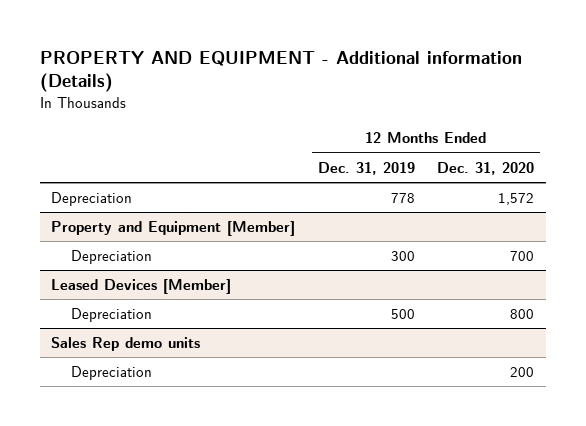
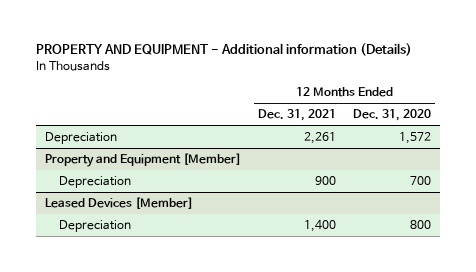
[317,161,415,175] Dec. 31, 2019 -> none
none -> [258,109,337,122] Dec. 31, 2021
[51,337,201,352] Sales Rep demo units -> none
[70,366,152,381] Depreciation -> none

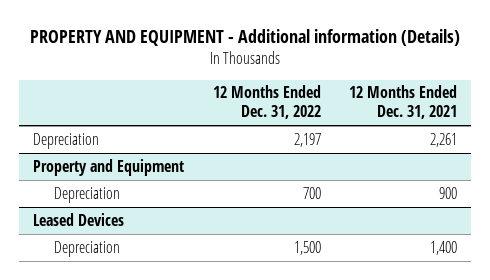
[353,109,432,122] Dec. 31, 2020 -> none
none -> [212,85,321,120] 12 Months Ended Dec. 31, 2022
[44,153,241,168] Property and Equipment [Member] -> [33,158,185,176] Property and Equipment
[44,197,193,210] Leased Devices [Member] -> [33,212,125,226] Leased Devices

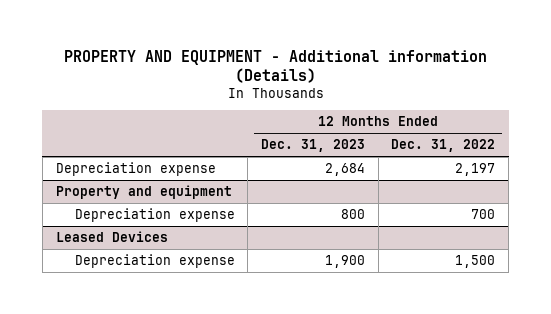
[349,85,458,120] 12 Months Ended Dec. 31, 2021 -> none
none -> [261,139,366,153] Dec. 31, 2023
[33,132,100,149] Depreciation -> [55,162,216,177] Depreciation expense
[33,158,185,176] Property and Equipment -> [55,185,232,200] Property and equipment
[53,186,120,203] Depreciation -> [74,208,235,223] Depreciation expense
[53,240,120,257] Depreciation -> [74,254,235,269] Depreciation expense

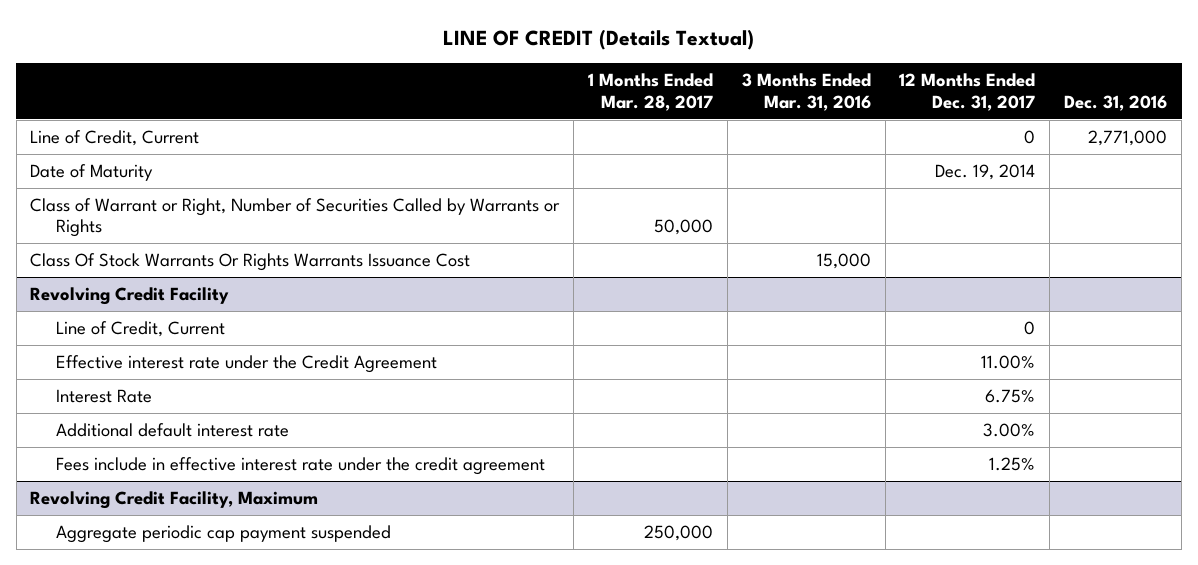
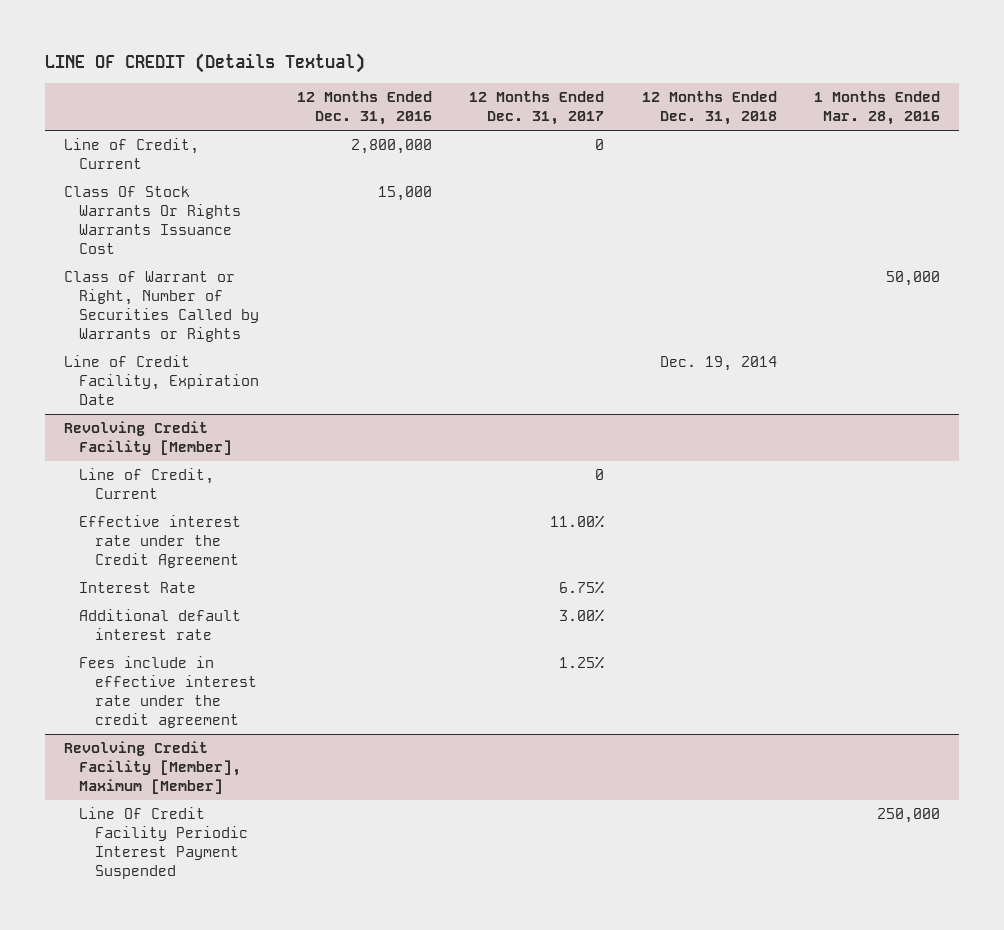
[588,73,714,111] 1 Months Ended Mar. 28, 2017 -> none
[741,73,871,111] 3 Months Ended Mar. 31, 2016 -> none
[1064,94,1168,111] Dec. 31, 2016 -> none
none -> [296,91,432,126] 12 Months Ended Dec. 31, 2016
none -> [641,91,777,126] 12 Months Ended Dec. 31, 2018
none -> [813,91,940,126] 1 Months Ended Mar. 28, 2016
[30,164,154,182] Date of Maturity -> none
[30,198,561,238] Class of Warrant or Right, Number of Securities Called by Warrants or Rights -> [63,271,260,343] Class of Warrant or Right, Number of Securities Called by Warrants or Rights
none -> [63,355,260,406] Line of Credit Facility, Expiration Date
[30,287,230,306] Revolving Credit Facility -> [63,421,233,456] Revolving Credit Facility [Member]
[30,491,319,510] Revolving Credit Facility, Maximum -> [63,741,242,795] Revolving Credit Facility [Member], Maximum [Member]
[55,525,391,544] Aggregate periodic cap payment suspended -> [79,807,248,880] Line Of Credit Facility Periodic Interest Payment Suspended

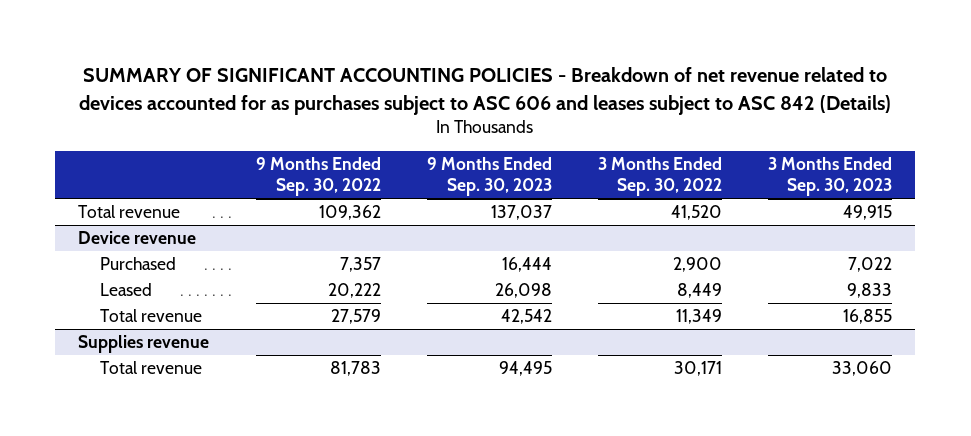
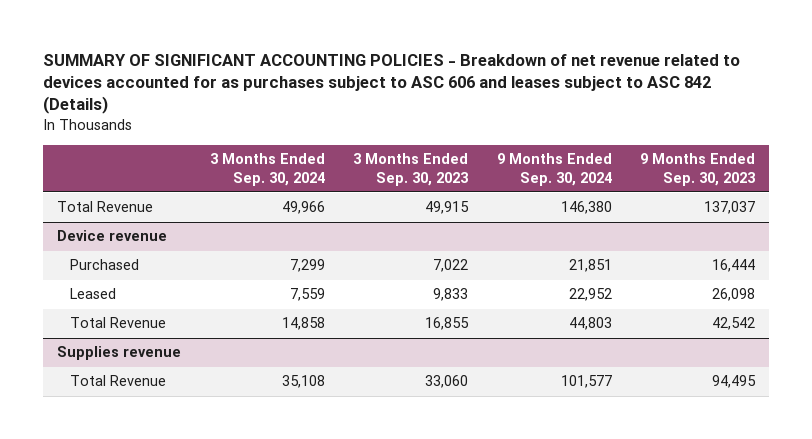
[255,156,381,197] 9 Months Ended Sep. 30, 2022 -> none
[598,156,723,197] 3 Months Ended Sep. 30, 2022 -> none
none -> [209,153,325,186] 3 Months Ended Sep. 30, 2024
none -> [496,153,612,186] 9 Months Ended Sep. 30, 2024
[78,205,181,219] Total revenue -> [57,201,154,213] Total Revenue
[100,309,203,323] Total revenue -> [70,317,167,329] Total Revenue
[100,361,203,375] Total revenue -> [70,375,167,387] Total Revenue

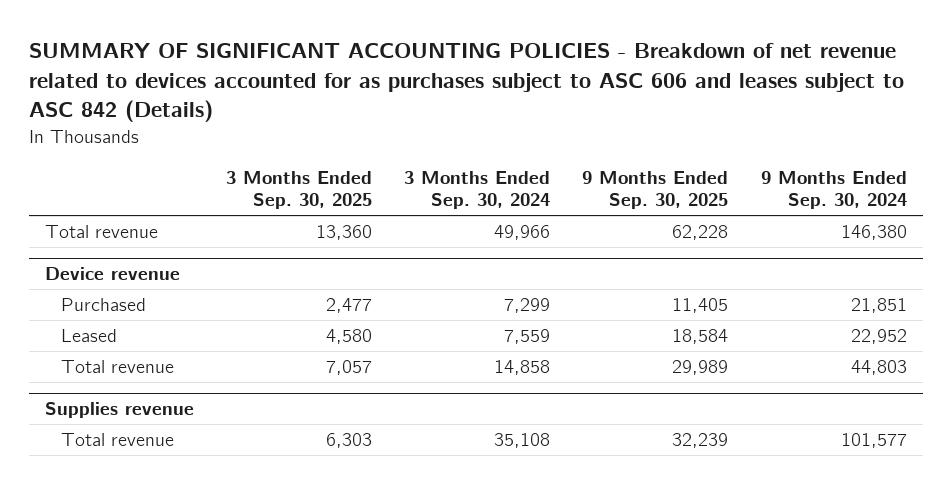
[353,153,469,186] 3 Months Ended Sep. 30, 2023 -> none
[640,153,756,186] 9 Months Ended Sep. 30, 2023 -> none
none -> [226,170,373,210] 3 Months Ended Sep. 30, 2025
none -> [582,170,729,210] 9 Months Ended Sep. 30, 2025
[57,201,154,213] Total Revenue -> [45,225,159,239] Total revenue
[70,317,167,329] Total Revenue -> [61,360,175,374] Total revenue
[70,375,167,387] Total Revenue -> [61,433,175,447] Total revenue

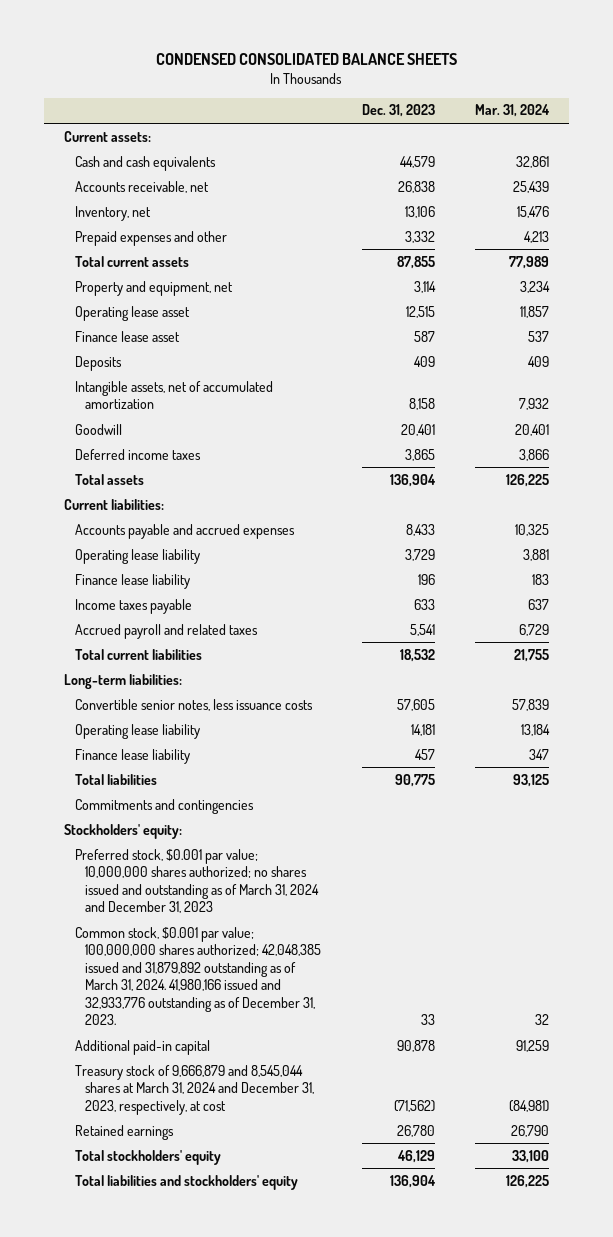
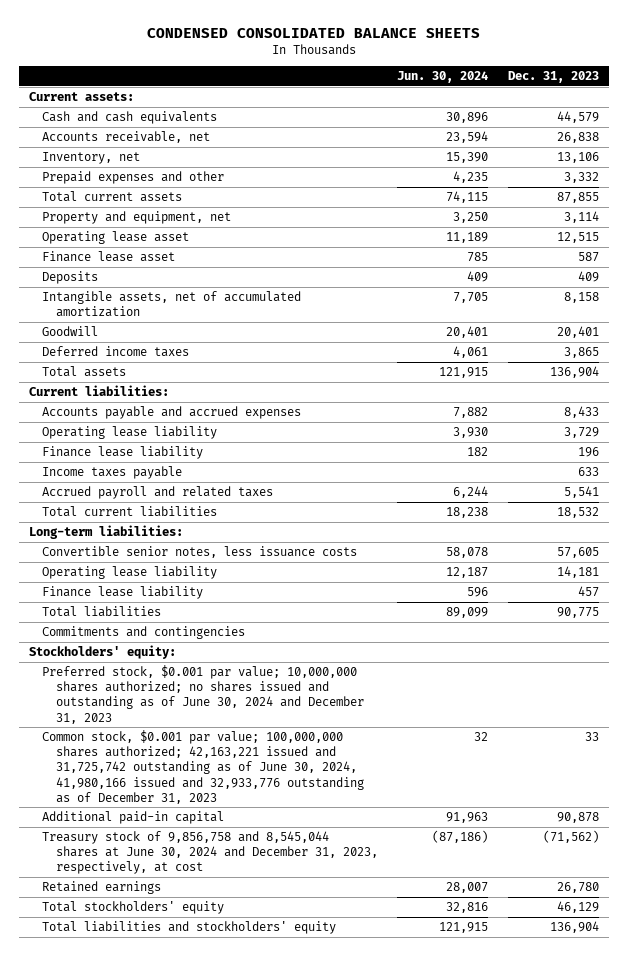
[474,104,550,118] Mar. 31, 2024 -> none
none -> [397,70,489,83] Jun. 30, 2024
[74,848,320,914] Preferred stock, $0.001 par value; 10,000,000 shares authorized; no shares issued and outstanding as of March 31, 2024 and December 31, 2023 -> [42,665,364,724] Preferred stock, $0.001 par value; 10,000,000 shares authorized; no shares issued and outstanding as of June 30, 2024 and December 31, 2023
[74,926,322,1026] Common stock, $0.001 par value; 100,000,000 shares authorized; 42,048,385 issued and 31,879,892 outstanding as of March 31, 2024. 41,980,166 issued and 32,933,776 outstanding as of December 31, 2023. -> [42,730,364,804] Common stock, $0.001 par value; 100,000,000 shares authorized; 42,163,221 issued and 31,725,742 outstanding as of June 30, 2024, 41,980,166 issued and 32,933,776 outstanding as of December 31, 2023
[74,1064,315,1115] Treasury stock of 9,666,879 and 8,545,044 shares at March 31, 2024 and December 31, 2023, respectively, at cost -> [42,831,378,875] Treasury stock of 9,856,758 and 8,545,044 shares at June 30, 2024 and December 31, 2023, respectively, at cost

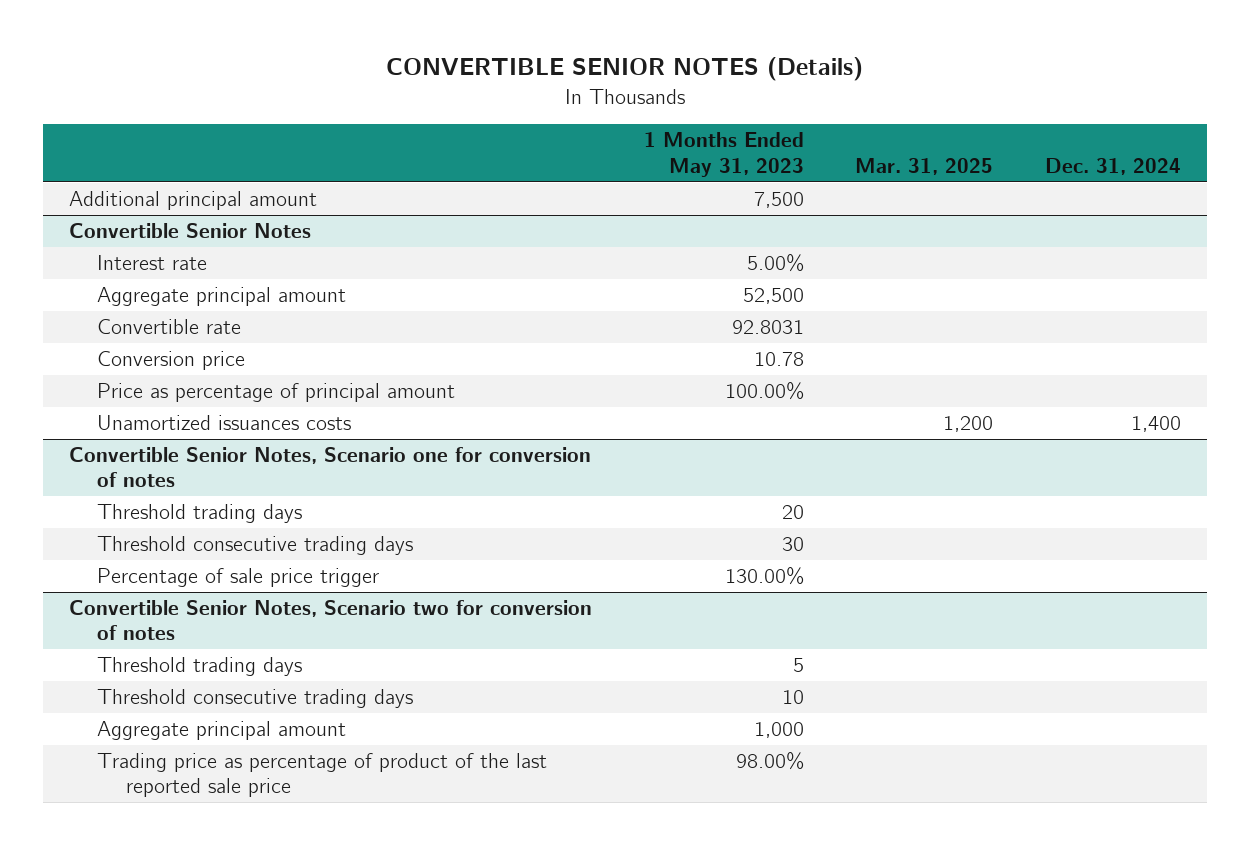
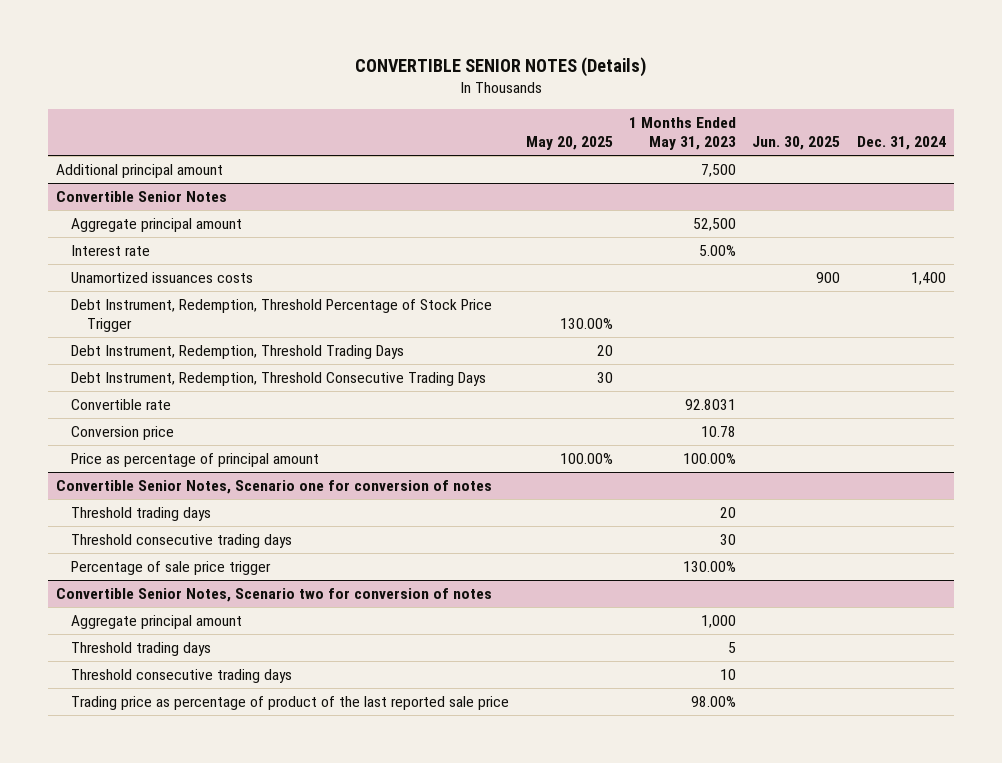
[855,157,994,175] Mar. 31, 2025 -> none
none -> [525,136,613,151] May 20, 2025
none -> [752,136,841,151] Jun. 30, 2025
[97,255,208,271] Interest rate -> [71,245,151,257] Interest rate
[97,415,352,431] Unamortized issuances costs -> [71,272,254,284] Unamortized issuances costs
none -> [71,299,493,333] Debt Instrument, Redemption, Threshold Percentage of Stock Price Trigger
none -> [71,345,405,360] Debt Instrument, Redemption, Threshold Trading Days
none -> [71,372,487,387] Debt Instrument, Redemption, Threshold Consecutive Trading Days
[97,721,347,741] Aggregate principal amount -> [71,615,243,630] Aggregate principal amount

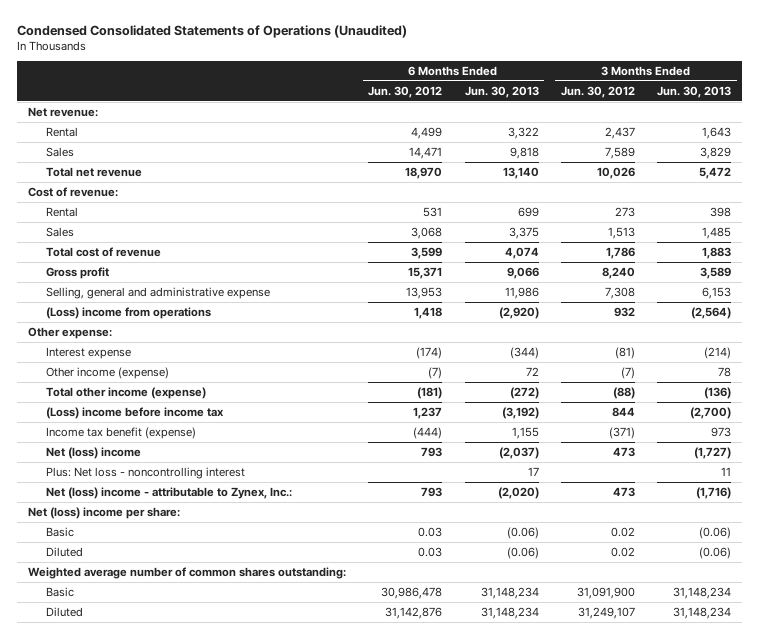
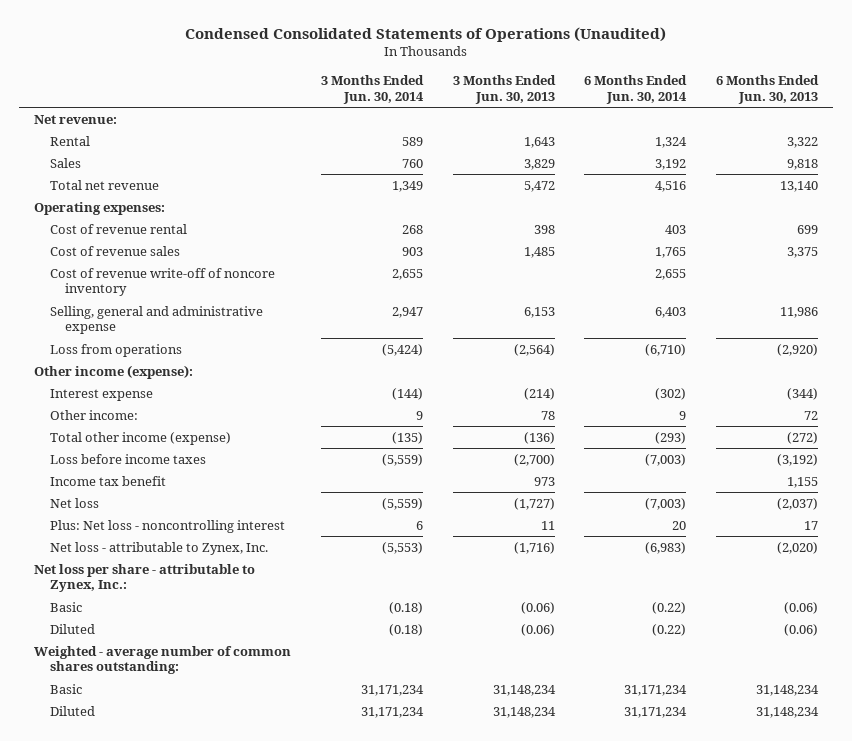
[368,85,443,98] Jun. 30, 2012 -> none
[560,85,635,98] Jun. 30, 2012 -> none
none -> [320,74,424,104] 3 Months Ended Jun. 30, 2014
none -> [584,74,688,104] 6 Months Ended Jun. 30, 2014
[28,186,119,197] Cost of revenue: -> none
[45,246,161,257] Total cost of revenue -> none
[45,266,109,279] Gross profit -> none
none -> [33,201,165,215] Operating expenses:
[45,206,78,217] Rental -> [49,223,187,234] Cost of revenue rental
[45,226,74,237] Sales -> [49,245,180,256] Cost of revenue sales
none -> [49,267,275,297] Cost of revenue write-off of noncore inventory
[45,306,211,319] (Loss) income from operations -> [49,343,182,357] Loss from operations
[28,326,113,339] Other expense: -> [33,364,193,379] Other income (expense):
[45,366,169,379] Other income (expense) -> [49,409,138,420] Other income:
[45,406,224,419] (Loss) income before income tax -> [49,453,206,464] Loss before income taxes
[45,426,196,439] Income tax benefit (expense) -> [49,475,166,486] Income tax benefit
[45,446,141,459] Net (loss) income -> [49,497,99,508] Net loss
[45,486,292,499] Net (loss) income - attributable to Zynex, Inc.: -> [49,541,268,555] Net loss - attributable to Zynex, Inc.
[28,506,181,519] Net (loss) income per share: -> [33,563,255,593] Net loss per share - attributable to Zynex, Inc.:
[28,566,347,579] Weighted average number of common shares outstanding: -> [33,645,291,675] Weighted - average number of common shares outstanding:

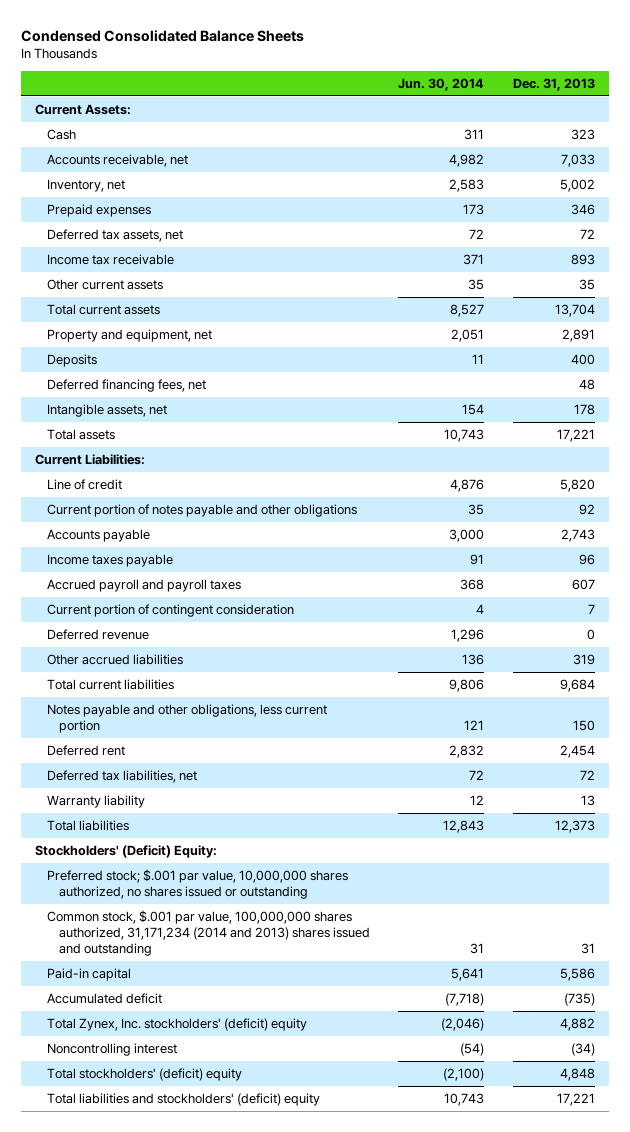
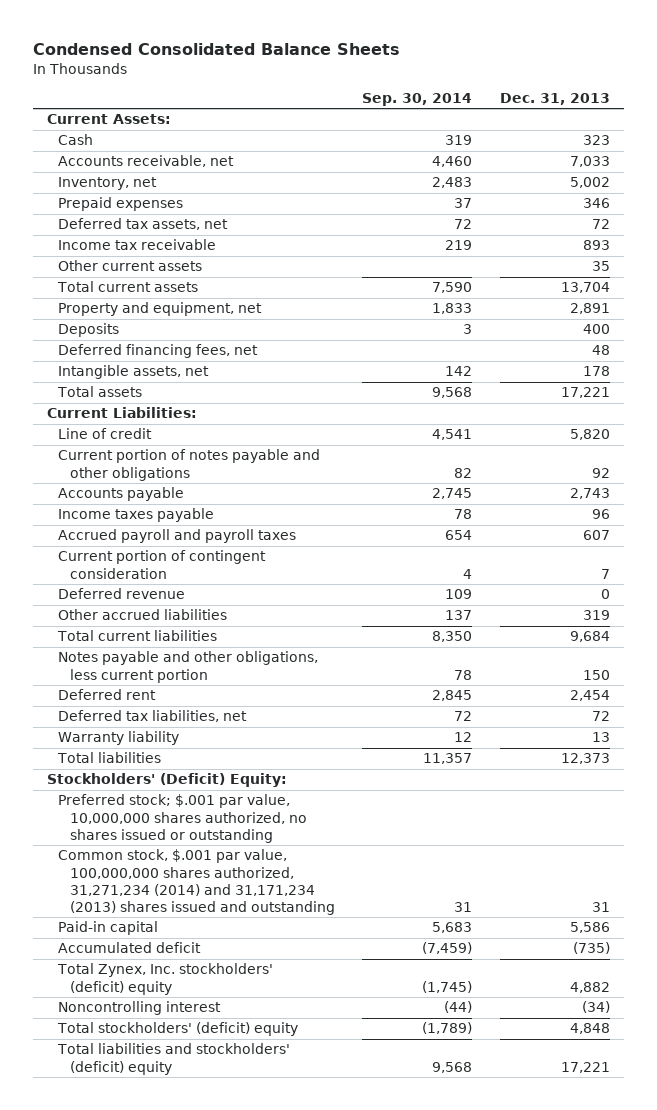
[398,77,485,91] Jun. 30, 2014 -> none
none -> [362,92,473,106] Sep. 30, 2014
[47,910,371,956] Common stock, $.001 par value, 100,000,000 shares authorized, 31,171,234 (2014 and 2013) shares issued and outstanding -> [58,849,335,915] Common stock, $.001 par value, 100,000,000 shares authorized, 31,271,234 (2014) and 31,171,234 (2013) shares issued and outstanding

